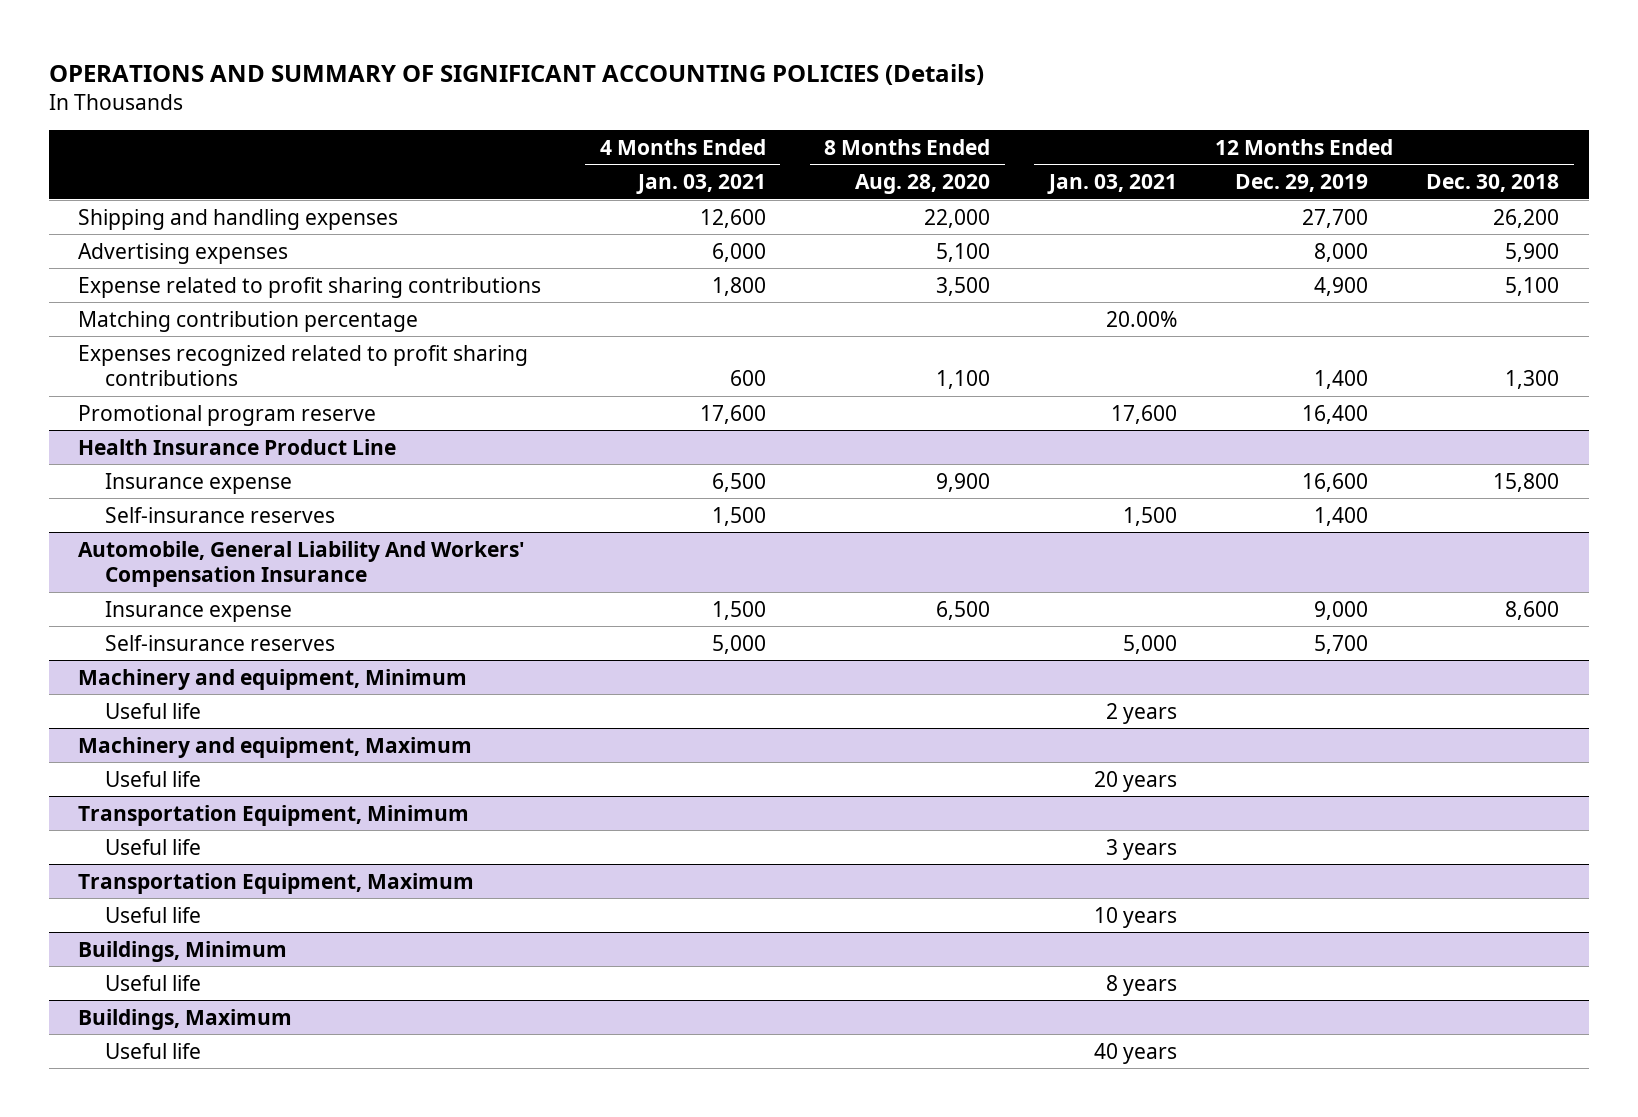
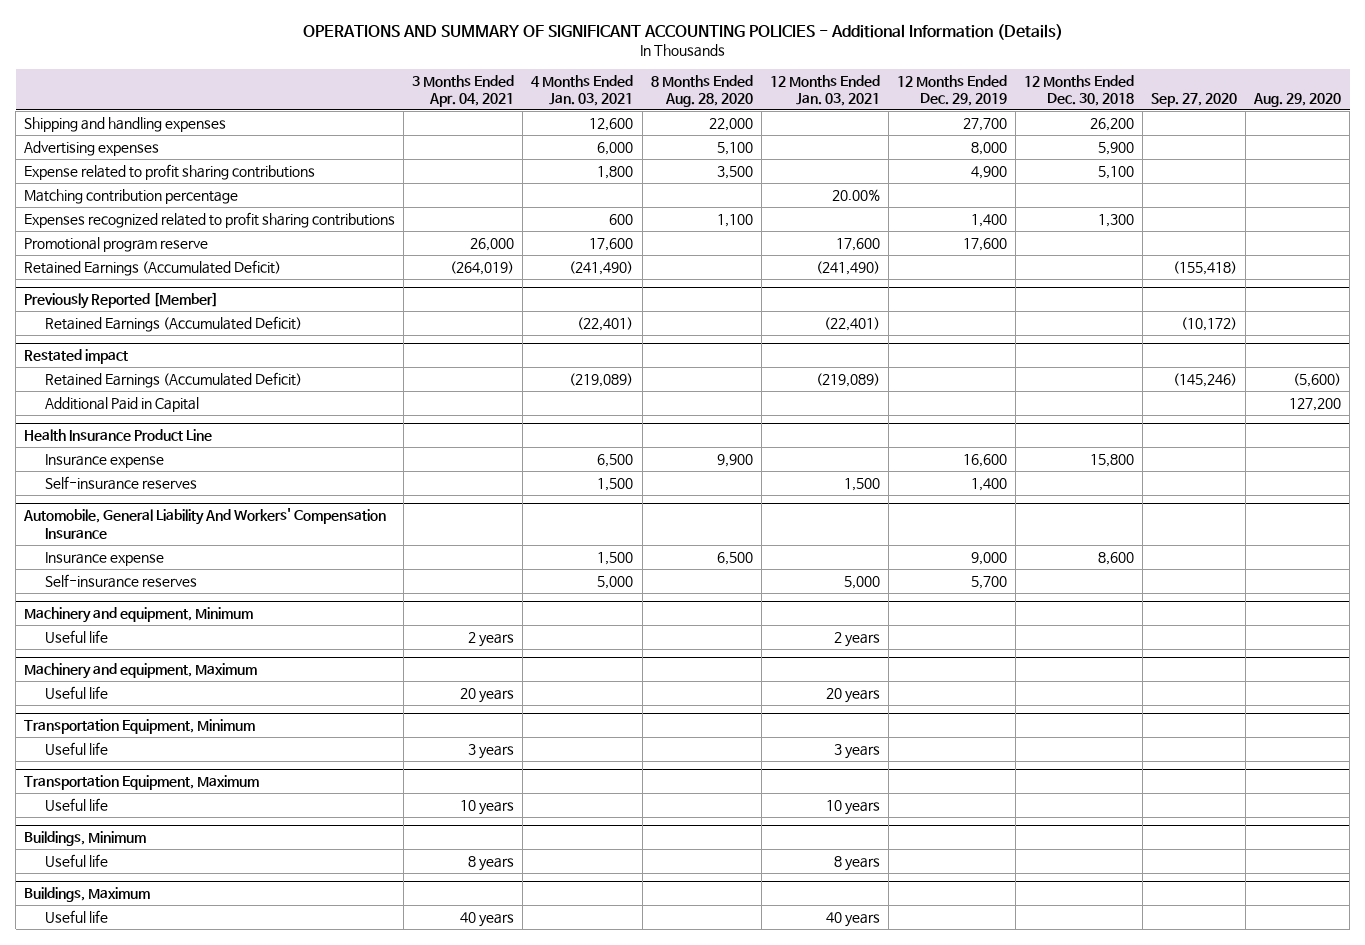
[49,63,985,85] OPERATIONS AND SUMMARY OF SIGNIFICANT ACCOUNTING POLICIES (Details) -> [302,23,1063,40] OPERATIONS AND SUMMARY OF SIGNIFICANT ACCOUNTING POLICIES - Additional Information (Details)
none -> [412,74,515,107] 3 Months Ended Apr. 04, 2021
none -> [1150,92,1237,107] Sep. 27, 2020
none -> [1252,92,1341,107] Aug. 29, 2020
[1302,404,1369,424] 16,400 -> [962,237,1007,251] 17,600
none -> [24,259,282,276] Retained Earnings (Accumulated Deficit)
none -> [24,292,219,310] Previously Reported [Member]
none -> [45,315,303,332] Retained Earnings (Accumulated Deficit)
none -> [24,349,129,365] Restated impact
none -> [45,371,303,388] Retained Earnings (Accumulated Deficit)
none -> [45,396,200,412] Additional Paid in Capital

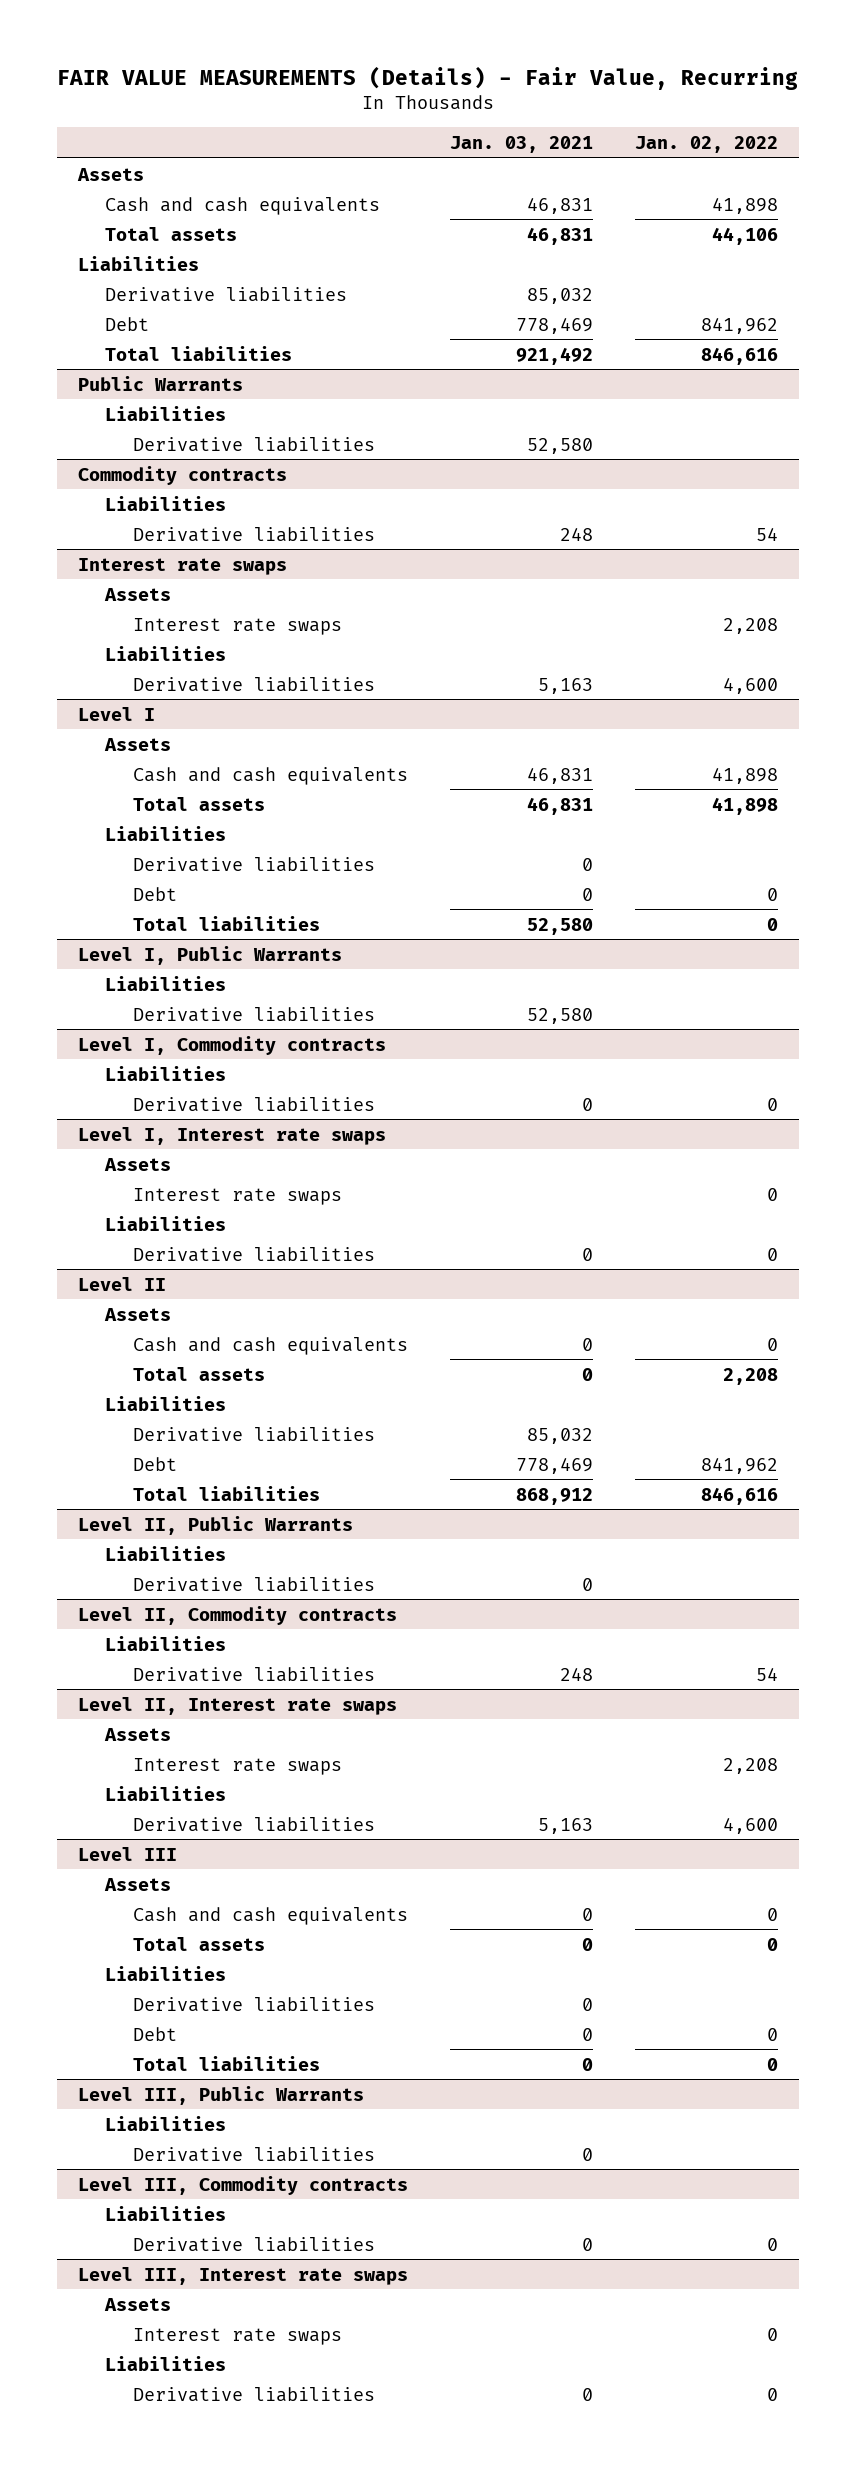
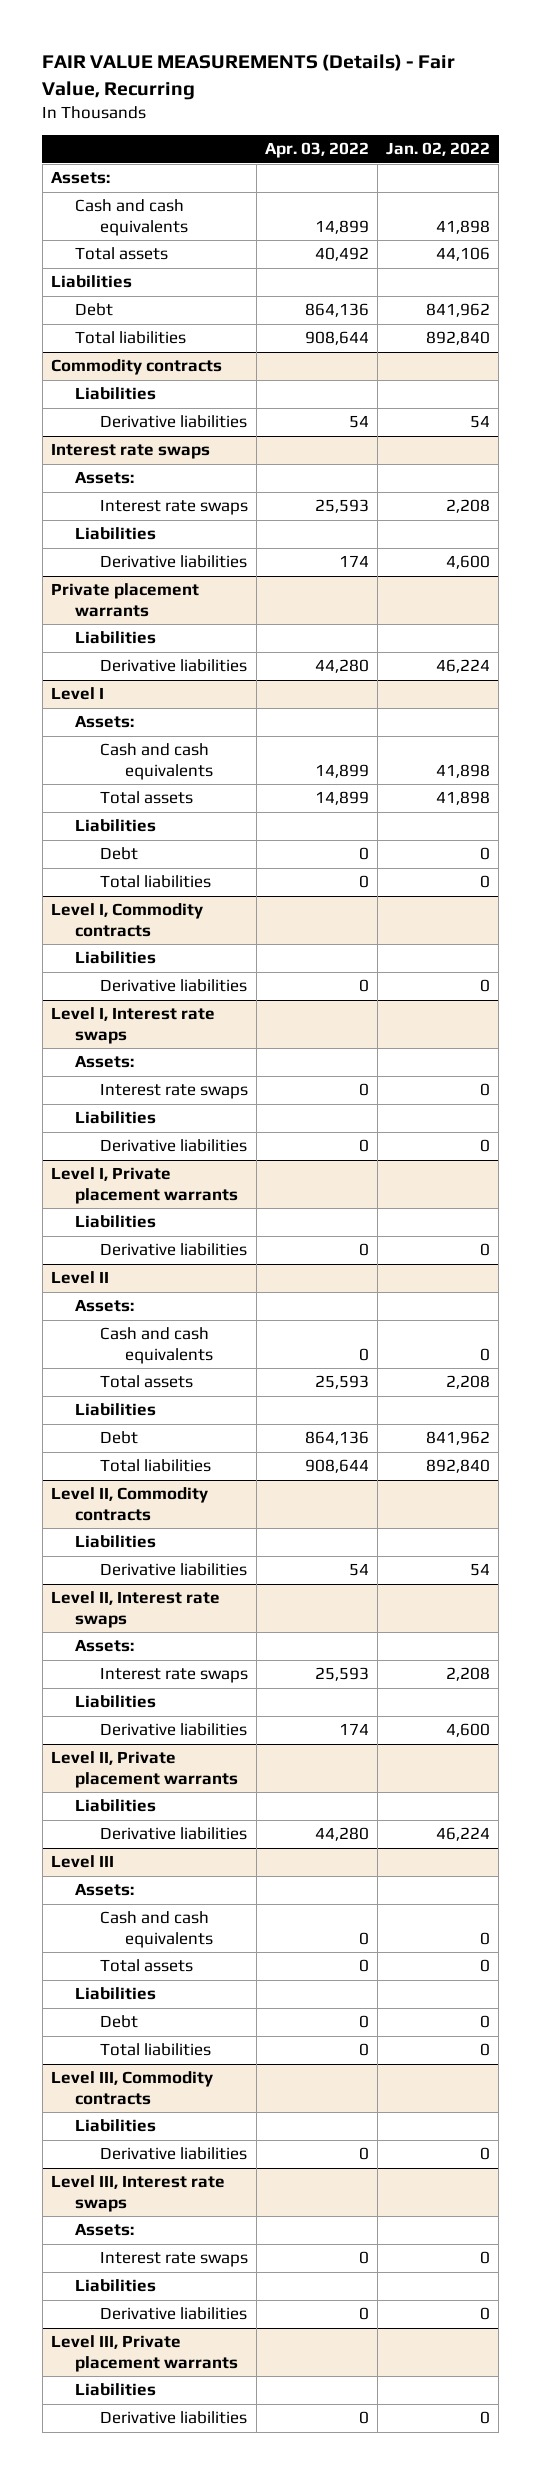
[449,136,593,154] Jan. 03, 2021 -> none
none -> [264,142,369,159] Apr. 03, 2022
[77,167,145,181] Assets -> [50,171,110,185] Assets:
[105,286,348,302] Derivative liabilities -> none
[78,375,244,391] Public Warrants -> none
[105,405,227,421] Liabilities -> none
[132,436,375,452] Derivative liabilities -> none
[700,346,778,365] 846,616 -> [426,331,491,346] 892,840
[104,587,172,601] Assets -> [75,471,135,485] Assets:
none -> [50,583,199,617] Private placement warrants
none -> [75,631,157,645] Liabilities
none -> [99,659,247,673] Derivative liabilities
[104,737,172,751] Assets -> [75,715,135,729] Assets:
[132,856,375,872] Derivative liabilities -> none
[78,945,343,965] Level I, Public Warrants -> none
[105,975,227,991] Liabilities -> none
[132,1006,375,1022] Derivative liabilities -> none
[104,1157,172,1171] Assets -> [75,1055,135,1069] Assets:
none -> [50,1167,239,1204] Level I, Private placement warrants
none -> [75,1215,157,1229] Liabilities
none -> [99,1243,247,1257] Derivative liabilities
[104,1307,172,1321] Assets -> [75,1299,135,1313] Assets:
[132,1426,375,1442] Derivative liabilities -> none
[78,1515,354,1535] Level II, Public Warrants -> none
[105,1545,227,1561] Liabilities -> none
[132,1576,375,1592] Derivative liabilities -> none
[700,1486,778,1505] 846,616 -> [426,1459,491,1474] 892,840
[104,1727,172,1741] Assets -> [75,1639,135,1653] Assets:
none -> [50,1751,239,1788] Level II, Private placement warrants
none -> [75,1799,157,1813] Liabilities
none -> [99,1827,247,1841] Derivative liabilities
[104,1877,172,1891] Assets -> [75,1883,135,1897] Assets:
[132,1996,375,2012] Derivative liabilities -> none
[78,2085,365,2105] Level III, Public Warrants -> none
[105,2115,227,2131] Liabilities -> none
[132,2146,375,2162] Derivative liabilities -> none
[104,2297,172,2311] Assets -> [75,2223,135,2237] Assets:
none -> [50,2335,239,2372] Level III, Private placement warrants
none -> [75,2383,157,2397] Liabilities
none -> [99,2411,247,2425] Derivative liabilities

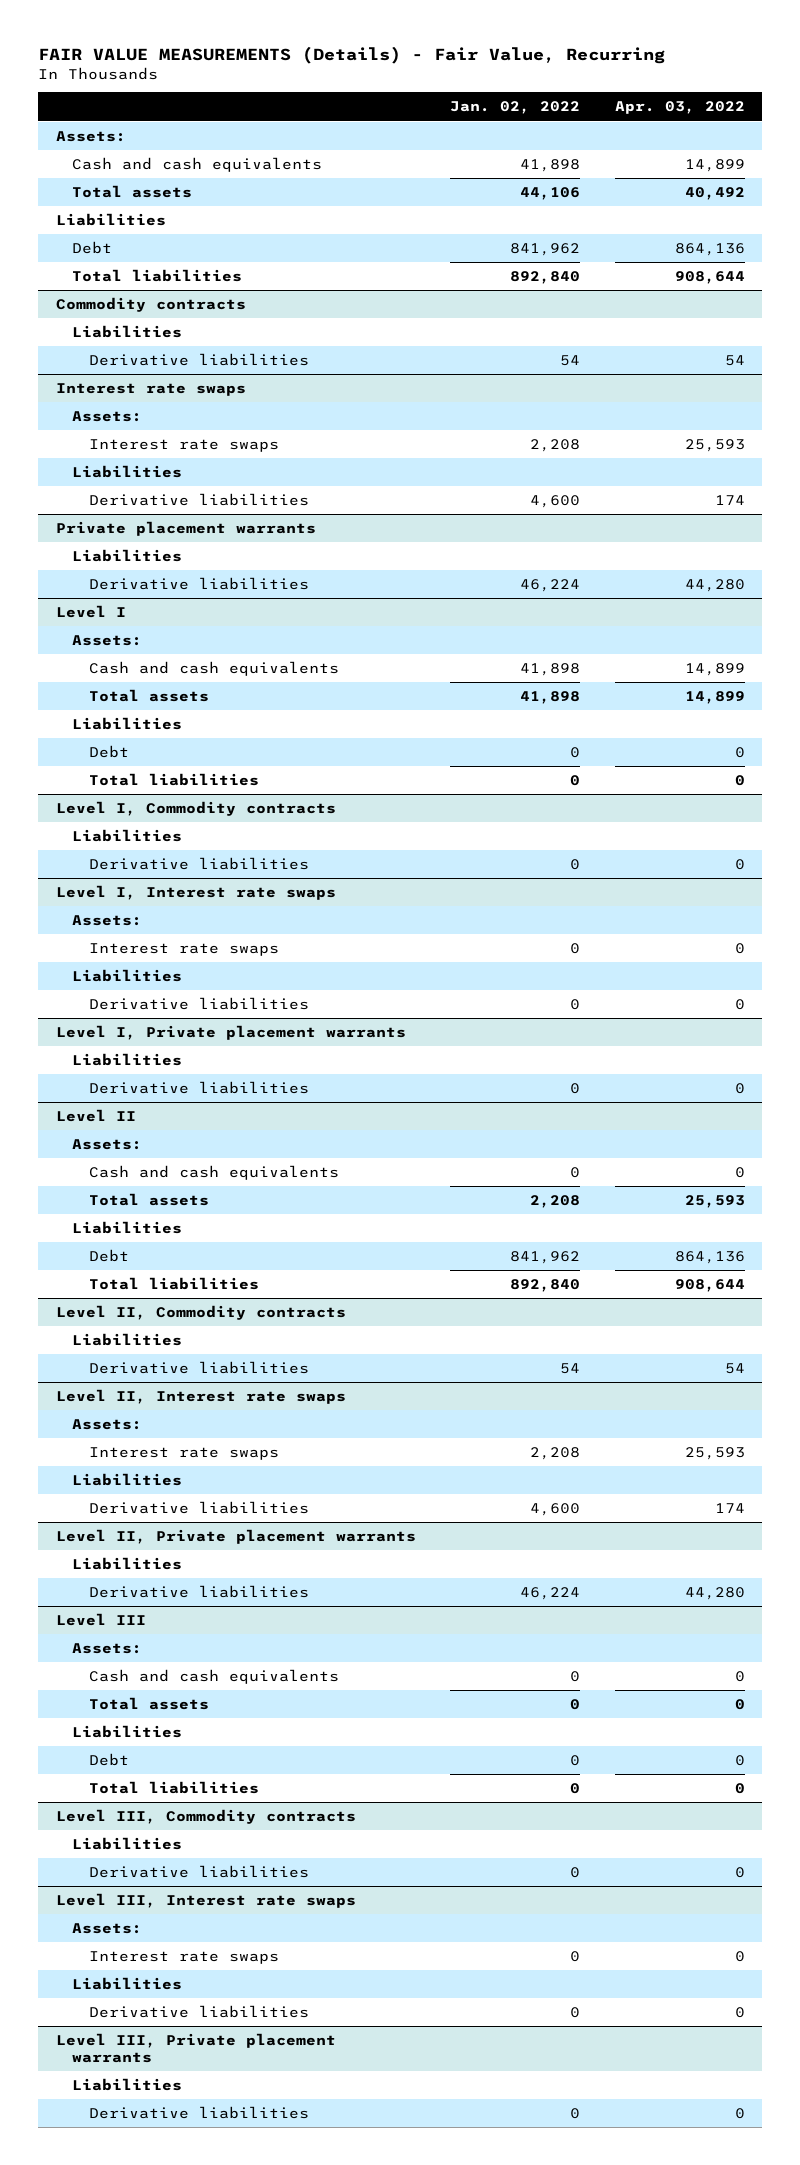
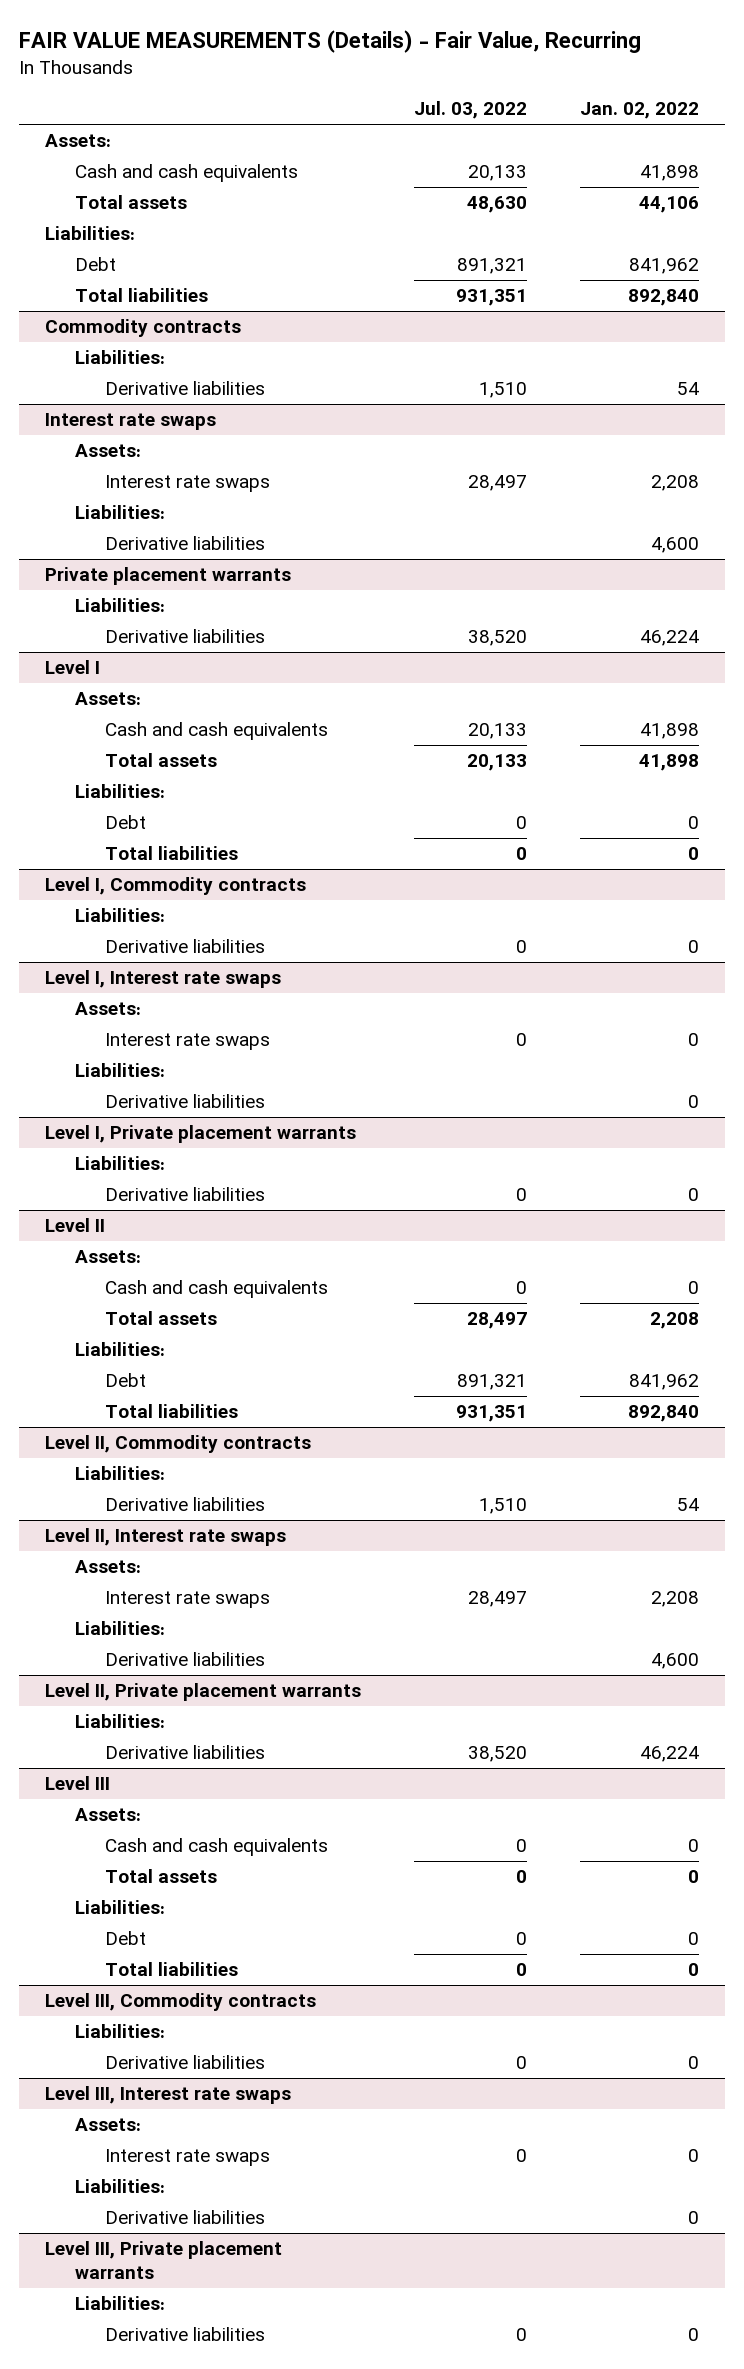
[614,101,745,115] Apr. 03, 2022 -> none
none -> [414,101,528,120] Jul. 03, 2022
[55,212,166,226] Liabilities -> [45,226,136,241] Liabilities:
[72,324,183,338] Liabilities -> [75,350,166,365] Liabilities:
[72,464,183,478] Liabilities -> [75,505,166,520] Liabilities:
[72,548,183,562] Liabilities -> [75,598,166,613] Liabilities:
[72,716,183,730] Liabilities -> [75,784,166,799] Liabilities:
[72,828,183,842] Liabilities -> [75,908,166,923] Liabilities:
[72,968,183,982] Liabilities -> [75,1063,166,1078] Liabilities:
[72,1052,183,1066] Liabilities -> [75,1156,166,1171] Liabilities:
[72,1220,183,1234] Liabilities -> [75,1342,166,1357] Liabilities:
[72,1332,183,1346] Liabilities -> [75,1466,166,1481] Liabilities:
[72,1472,183,1486] Liabilities -> [75,1621,166,1636] Liabilities:
[72,1556,183,1570] Liabilities -> [75,1714,166,1729] Liabilities:
[72,1724,183,1738] Liabilities -> [75,1900,166,1915] Liabilities:
[72,1836,183,1850] Liabilities -> [75,2024,166,2039] Liabilities:
[72,1976,183,1990] Liabilities -> [75,2179,166,2194] Liabilities:
[72,2077,183,2091] Liabilities -> [75,2296,166,2311] Liabilities:

